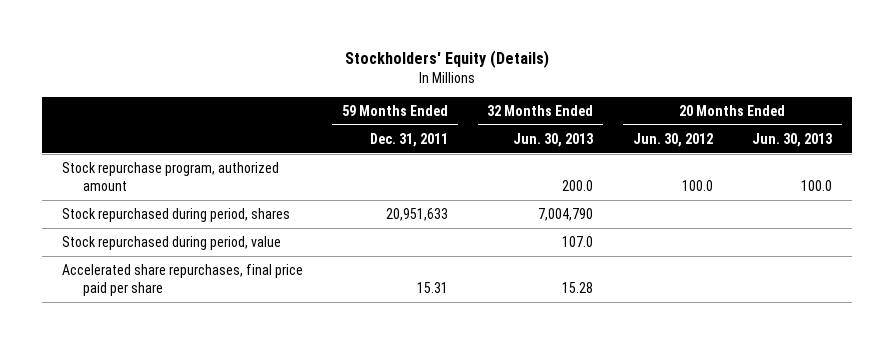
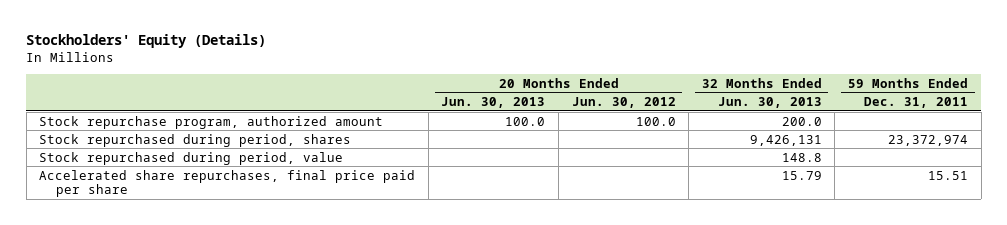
[386,207,449,221] 20,951,633 -> [887,134,968,146] 23,372,974
[538,207,594,221] 7,004,790 -> [749,134,822,146] 9,426,131
[562,235,594,247] 107.0 -> [781,152,822,162] 148.8
[417,281,449,293] 15.31 -> [927,170,968,180] 15.51
[562,281,594,293] 15.28 -> [781,170,822,180] 15.79

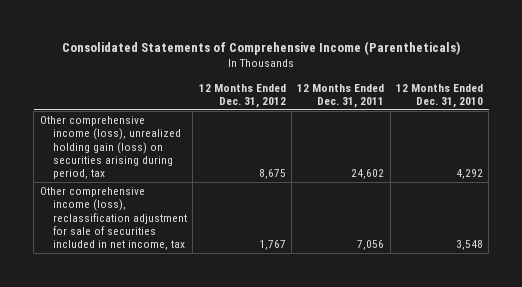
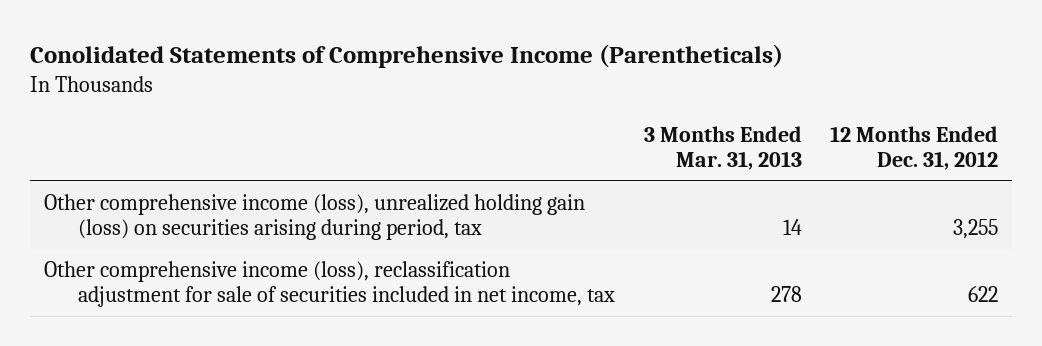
[62,40,461,55] Consolidated Statements of Comprehensive Income (Parentheticals) -> [29,44,783,69] Conolidated Statements of Comprehensive Income (Parentheticals)
[297,83,385,108] 12 Months Ended Dec. 31, 2011 -> none
[395,83,483,108] 12 Months Ended Dec. 31, 2010 -> none
none -> [643,126,802,171] 3 Months Ended Mar. 31, 2013
[258,169,286,180] 8,675 -> [952,219,998,240] 3,255
[258,240,286,251] 1,767 -> [967,286,998,303] 622

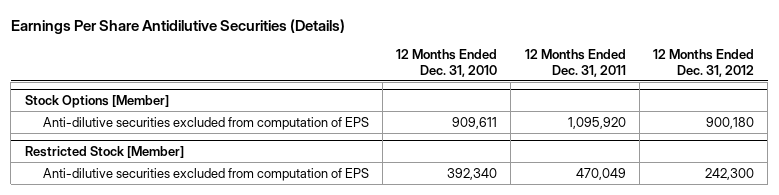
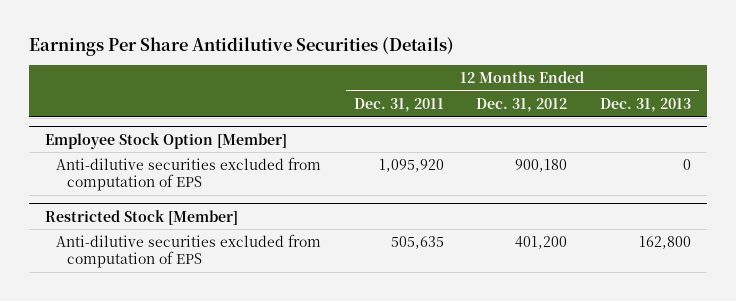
[396,49,498,77] 12 Months Ended Dec. 31, 2010 -> none
none -> [599,98,691,113] Dec. 31, 2013
[24,95,169,109] Stock Options [Member] -> [45,132,288,149] Employee Stock Option [Member]
[575,167,626,180] 470,049 -> [390,236,444,250] 505,635
[705,167,755,180] 242,300 -> [515,236,568,250] 401,200

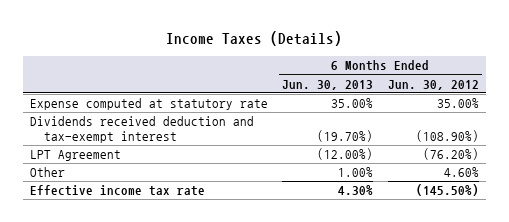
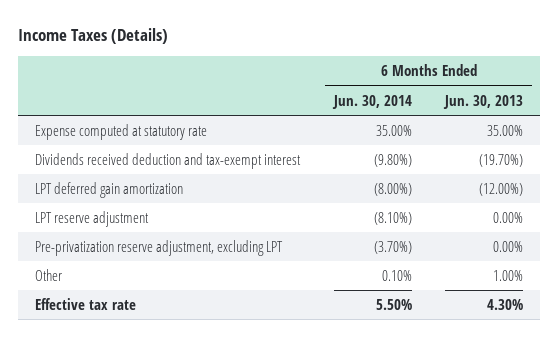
[387,79,479,90] Jun. 30, 2012 -> none
none -> [331,94,412,109] Jun. 30, 2014
[30,150,122,162] LPT Agreement -> [35,181,184,198] LPT deferred gain amortization
none -> [35,210,150,227] LPT reserve adjustment
none -> [35,239,284,256] Pre-privatization reserve adjustment, excluding LPT
[30,185,206,197] Effective income tax rate -> [35,297,137,310] Effective tax rate

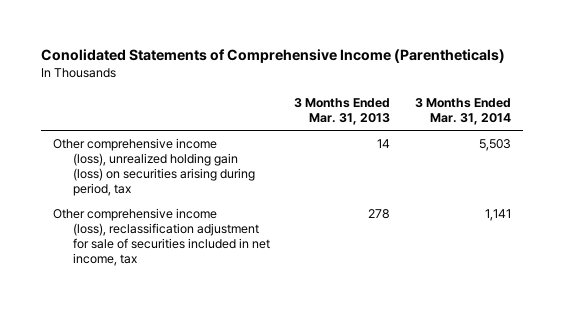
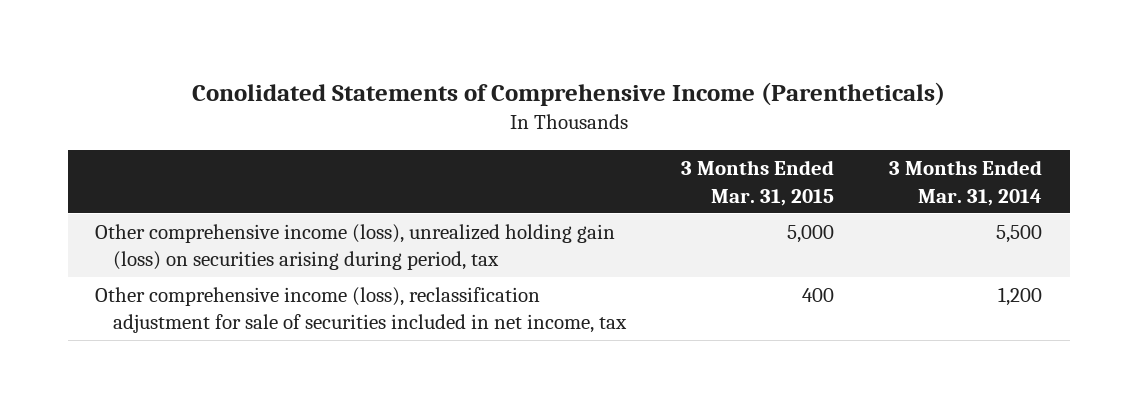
[294,98,391,126] 3 Months Ended Mar. 31, 2013 -> none
none -> [681,160,835,206] 3 Months Ended Mar. 31, 2015
[478,138,511,151] 5,503 -> [996,224,1043,243] 5,500
[484,208,511,221] 1,141 -> [998,286,1043,306] 1,200

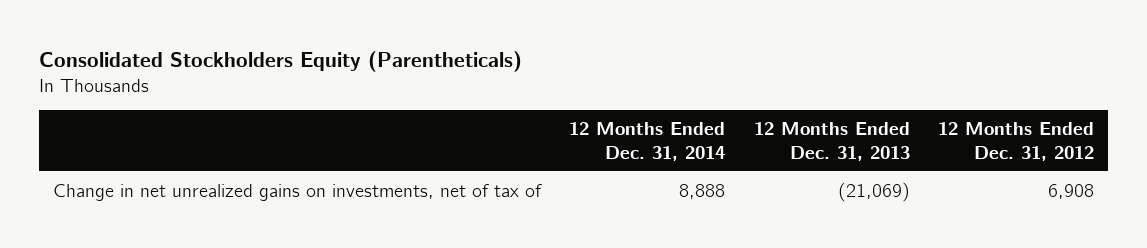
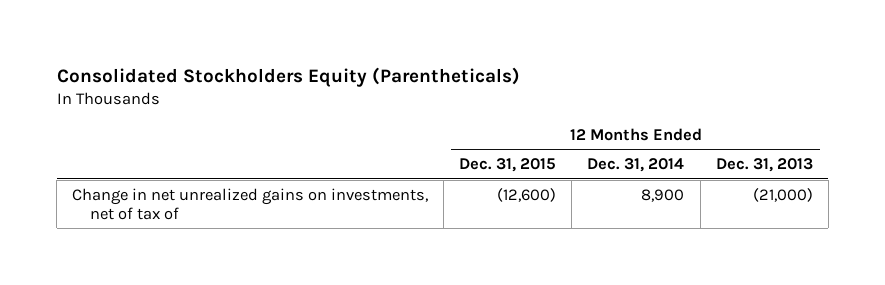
[938,122,1095,161] 12 Months Ended Dec. 31, 2012 -> none
none -> [459,158,557,173] Dec. 31, 2015
[679,183,726,199] 8,888 -> [641,188,685,202] 8,900
[837,181,910,202] (21,069) -> [752,187,813,202] (21,000)

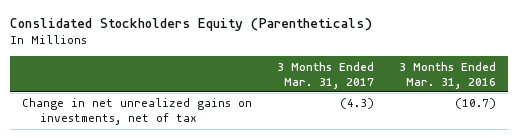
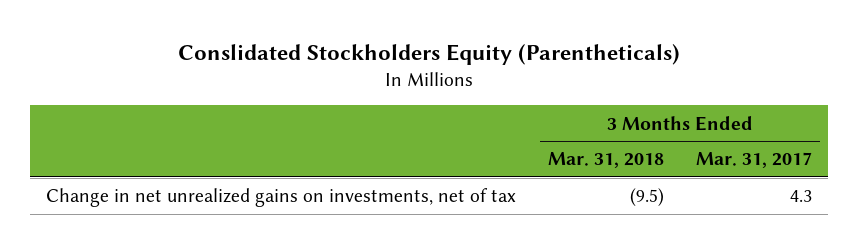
[398,61,496,89] 3 Months Ended Mar. 31, 2016 -> none
none -> [547,152,664,169] Mar. 31, 2018
[339,98,374,110] (4.3) -> [790,190,813,203] 4.3

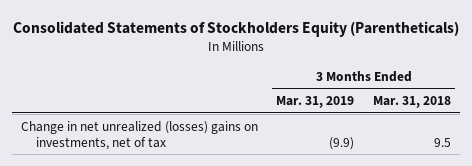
[177,43,680,65] Conslidated Stockholders Equity (Parentheticals) -> [12,20,459,37] Consolidated Statements of Stockholders Equity (Parentheticals)
[696,152,813,169] Mar. 31, 2017 -> none
none -> [276,95,355,108] Mar. 31, 2019
[45,188,516,208] Change in net unrealized gains on investments, net of tax -> [20,120,258,150] Change in net unrealized (losses) gains on investments, net of tax
[629,188,664,207] (9.5) -> [433,137,451,147] 9.5

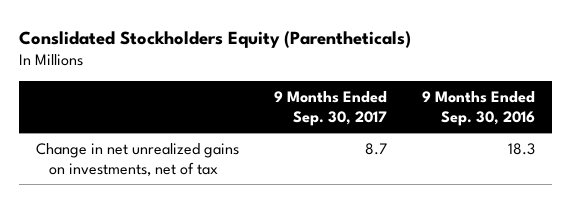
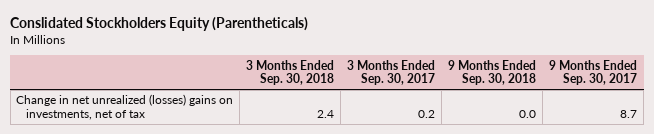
[422,91,536,126] 9 Months Ended Sep. 30, 2016 -> none
none -> [246,59,335,86] 3 Months Ended Sep. 30, 2018
none -> [347,59,436,86] 3 Months Ended Sep. 30, 2017
none -> [448,59,537,86] 9 Months Ended Sep. 30, 2018
[36,142,240,176] Change in net unrealized gains on investments, net of tax -> [16,94,234,120] Change in net unrealized (losses) gains on investments, net of tax

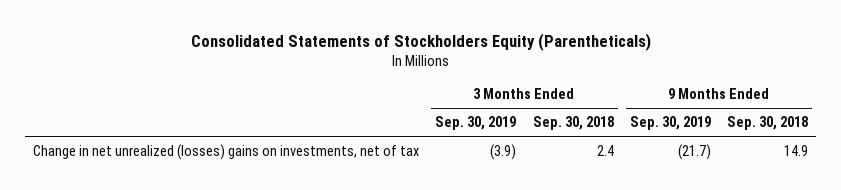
[10,17,309,32] Conslidated Stockholders Equity (Parentheticals) -> [190,32,651,51] Consolidated Statements of Stockholders Equity (Parentheticals)
[347,59,436,86] 3 Months Ended Sep. 30, 2017 -> none
[549,59,638,86] 9 Months Ended Sep. 30, 2017 -> none
none -> [435,116,517,131] Sep. 30, 2019
none -> [629,116,711,131] Sep. 30, 2019
[519,109,537,118] 0.0 -> [784,145,809,157] 14.9

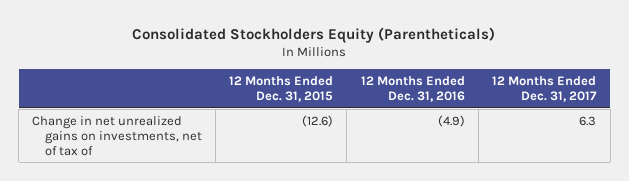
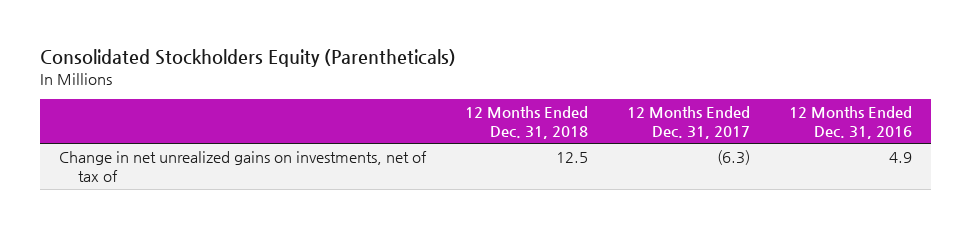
[229,76,334,103] 12 Months Ended Dec. 31, 2015 -> none
none -> [465,105,589,140] 12 Months Ended Dec. 31, 2018
[437,114,465,127] (4.9) -> [888,151,912,163] 4.9
[579,115,597,126] 6.3 -> [716,149,750,165] (6.3)

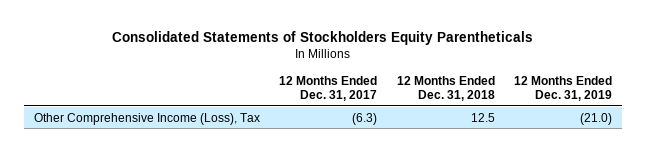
[40,49,457,68] Consolidated Stockholders Equity (Parentheticals) -> [111,31,533,46] Consolidated Statements of Stockholders Equity Parentheticals
[788,105,912,140] 12 Months Ended Dec. 31, 2016 -> none
none -> [514,75,613,102] 12 Months Ended Dec. 31, 2019
[59,150,428,183] Change in net unrealized gains on investments, net of tax of -> [33,112,260,125] Other Comprehensive Income (Loss), Tax

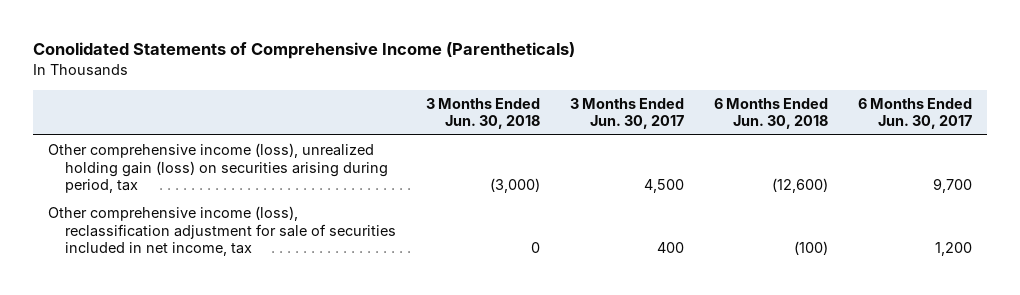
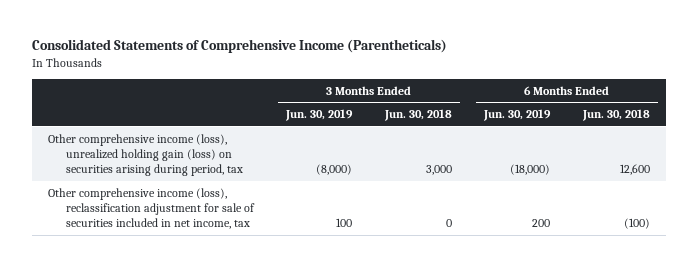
[32,42,575,60] Conolidated Statements of Comprehensive Income (Parentheticals) -> [31,39,447,54] Consolidated Statements of Comprehensive Income (Parentheticals)
[569,97,684,130] 3 Months Ended Jun. 30, 2017 -> none
[857,97,972,130] 6 Months Ended Jun. 30, 2017 -> none
none -> [285,109,354,122] Jun. 30, 2019
none -> [483,109,552,122] Jun. 30, 2019
[489,178,540,194] (3,000) -> [425,165,452,176] 3,000
[771,178,828,194] (12,600) -> [619,164,650,176] 12,600

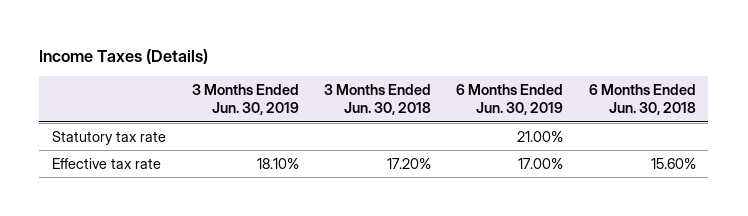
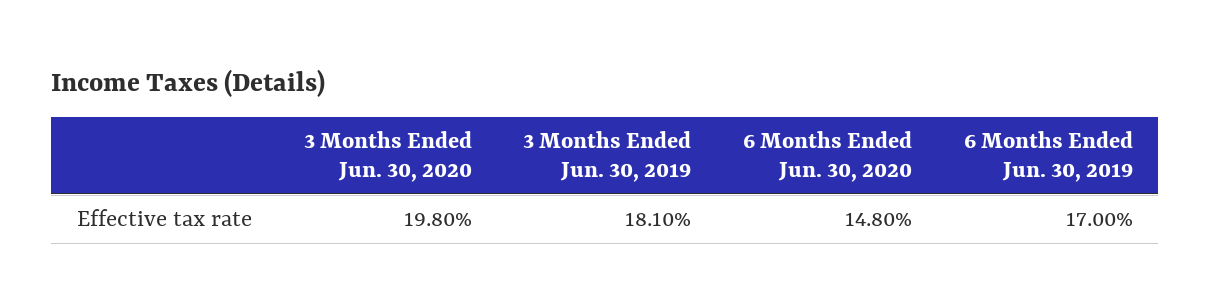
[323,83,431,116] 3 Months Ended Jun. 30, 2018 -> none
[588,83,696,116] 6 Months Ended Jun. 30, 2018 -> none
none -> [303,130,472,183] 3 Months Ended Jun. 30, 2020
none -> [742,130,912,183] 6 Months Ended Jun. 30, 2020
[52,130,167,145] Statutory tax rate -> none

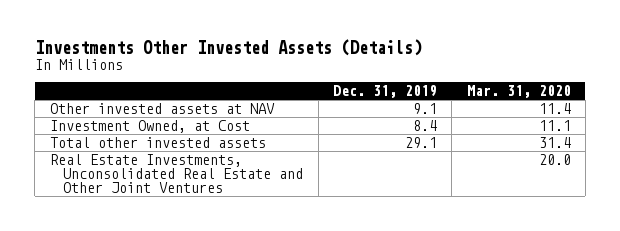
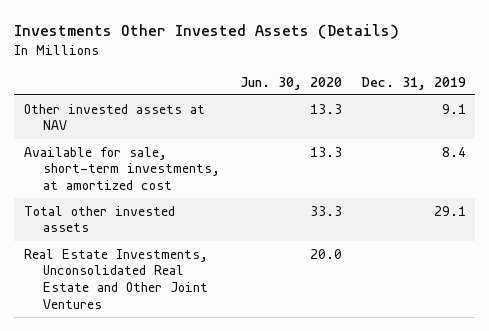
[466,84,571,98] Mar. 31, 2020 -> none
none -> [239,76,342,90] Jun. 30, 2020
[49,120,250,134] Investment Owned, at Cost -> [23,146,221,191] Available for sale, short-term investments, at amortized cost

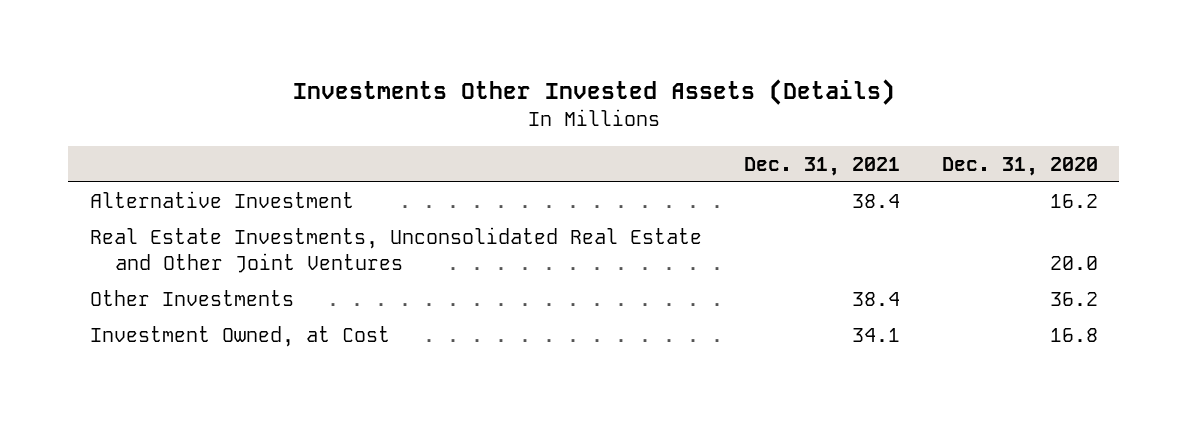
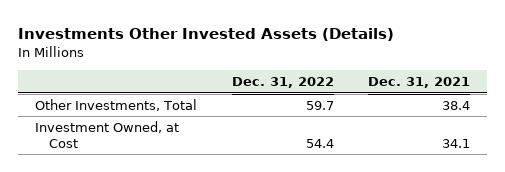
[942,156,1099,176] Dec. 31, 2020 -> none
none -> [231,77,334,89] Dec. 31, 2022
[89,191,354,209] Alternative Investment -> none
[89,227,702,273] Real Estate Investments, Unconsolidated Real Estate and Other Joint Ventures -> none
[89,290,294,307] Other Investments -> [35,99,198,112] Other Investments, Total

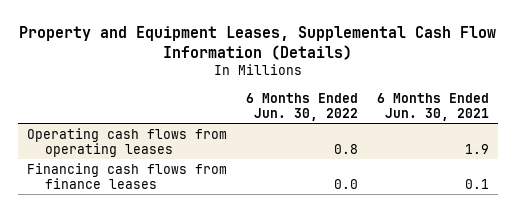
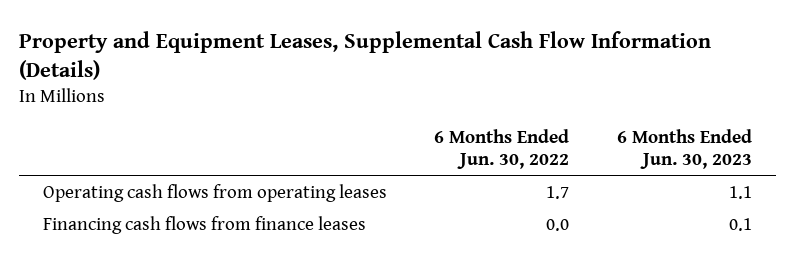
[376,92,489,121] 6 Months Ended Jun. 30, 2021 -> none
none -> [616,128,752,170] 6 Months Ended Jun. 30, 2023
[333,143,358,154] 0.8 -> [546,185,570,199] 1.7

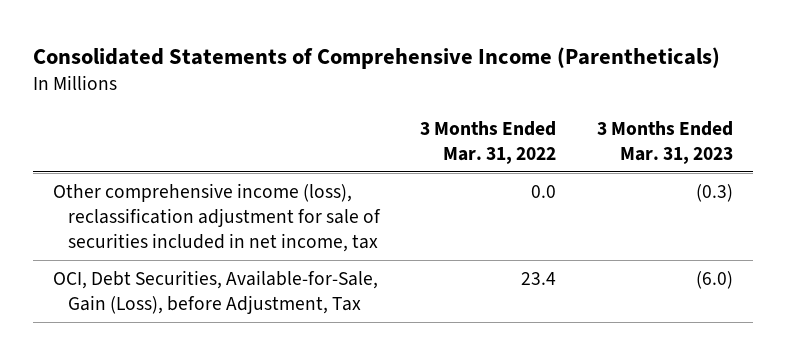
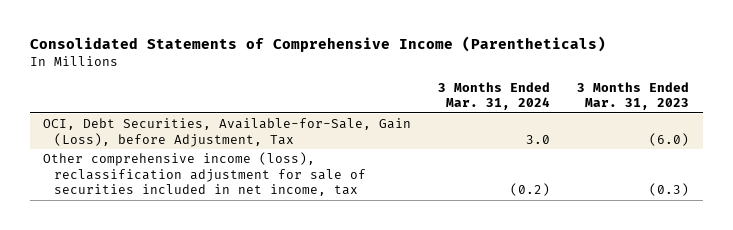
[420,120,557,164] 3 Months Ended Mar. 31, 2022 -> none
none -> [438,82,551,111] 3 Months Ended Mar. 31, 2024
[53,182,381,253] Other comprehensive income (loss), reclassification adjustment for sale of securities included in net income, tax -> [43,152,367,196] Other comprehensive income (loss), reclassification adjustment for sale of securities included in net income, tax

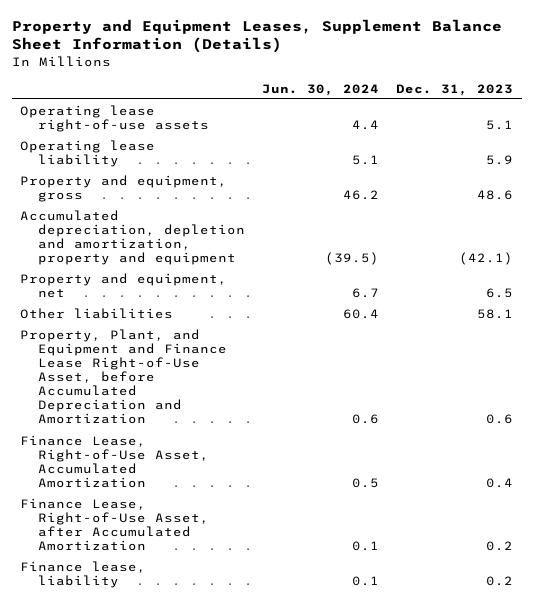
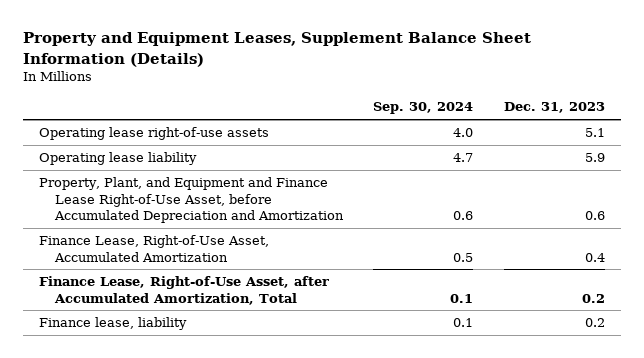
[261,83,379,96] Jun. 30, 2024 -> none
none -> [373,102,474,115] Sep. 30, 2024
[20,174,228,202] Property and equipment, gross -> none
[20,209,245,266] Accumulated depreciation, depletion and amortization, property and equipment -> none
[20,272,228,298] Property and equipment, net -> none
[20,307,174,319] Other liabilities -> none
[20,497,209,552] Finance Lease, Right-of-Use Asset, after Accumulated Amortization -> [38,276,329,305] Finance Lease, Right-of-Use Asset, after Accumulated Amortization, Total

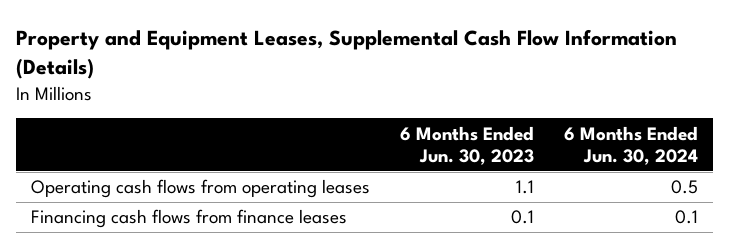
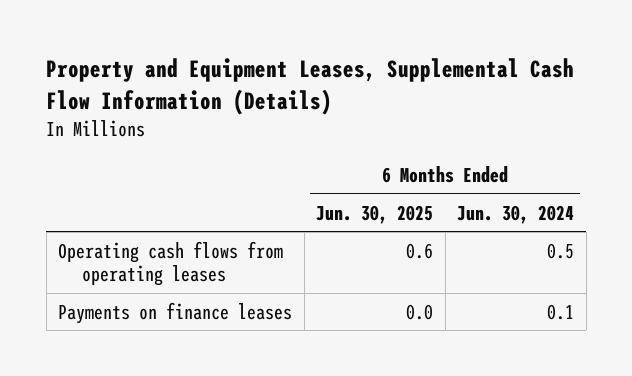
[400,125,535,166] 6 Months Ended Jun. 30, 2023 -> none
none -> [316,204,434,224] Jun. 30, 2025
[31,209,348,229] Financing cash flows from finance leases -> [58,301,293,324] Payments on finance leases

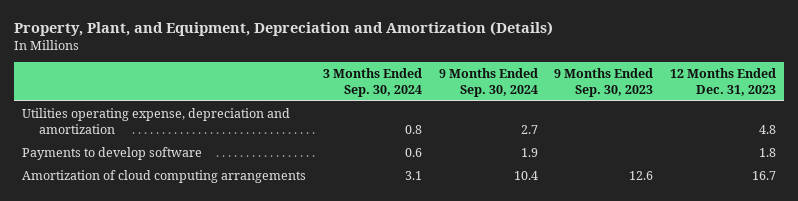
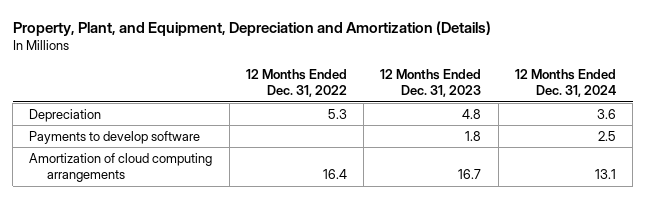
[322,68,422,98] 3 Months Ended Sep. 30, 2024 -> none
[438,68,538,98] 9 Months Ended Sep. 30, 2024 -> none
[554,68,654,98] 9 Months Ended Sep. 30, 2023 -> none
none -> [245,69,347,98] 12 Months Ended Dec. 31, 2022
none -> [514,69,616,98] 12 Months Ended Dec. 31, 2024
[22,107,291,134] Utilities operating expense, depreciation and amortization -> none
none -> [29,108,102,122] Depreciation

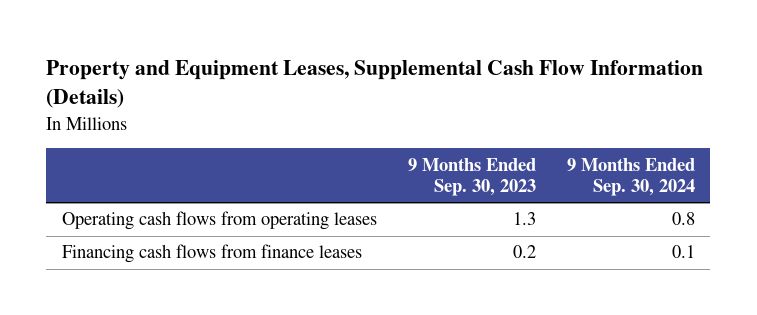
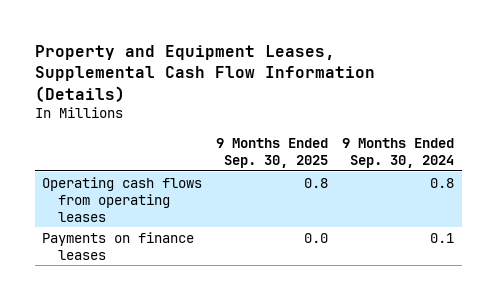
[407,157,536,197] 9 Months Ended Sep. 30, 2023 -> none
none -> [216,138,329,169] 9 Months Ended Sep. 30, 2025
[61,244,362,264] Financing cash flows from finance leases -> [42,231,195,260] Payments on finance leases

